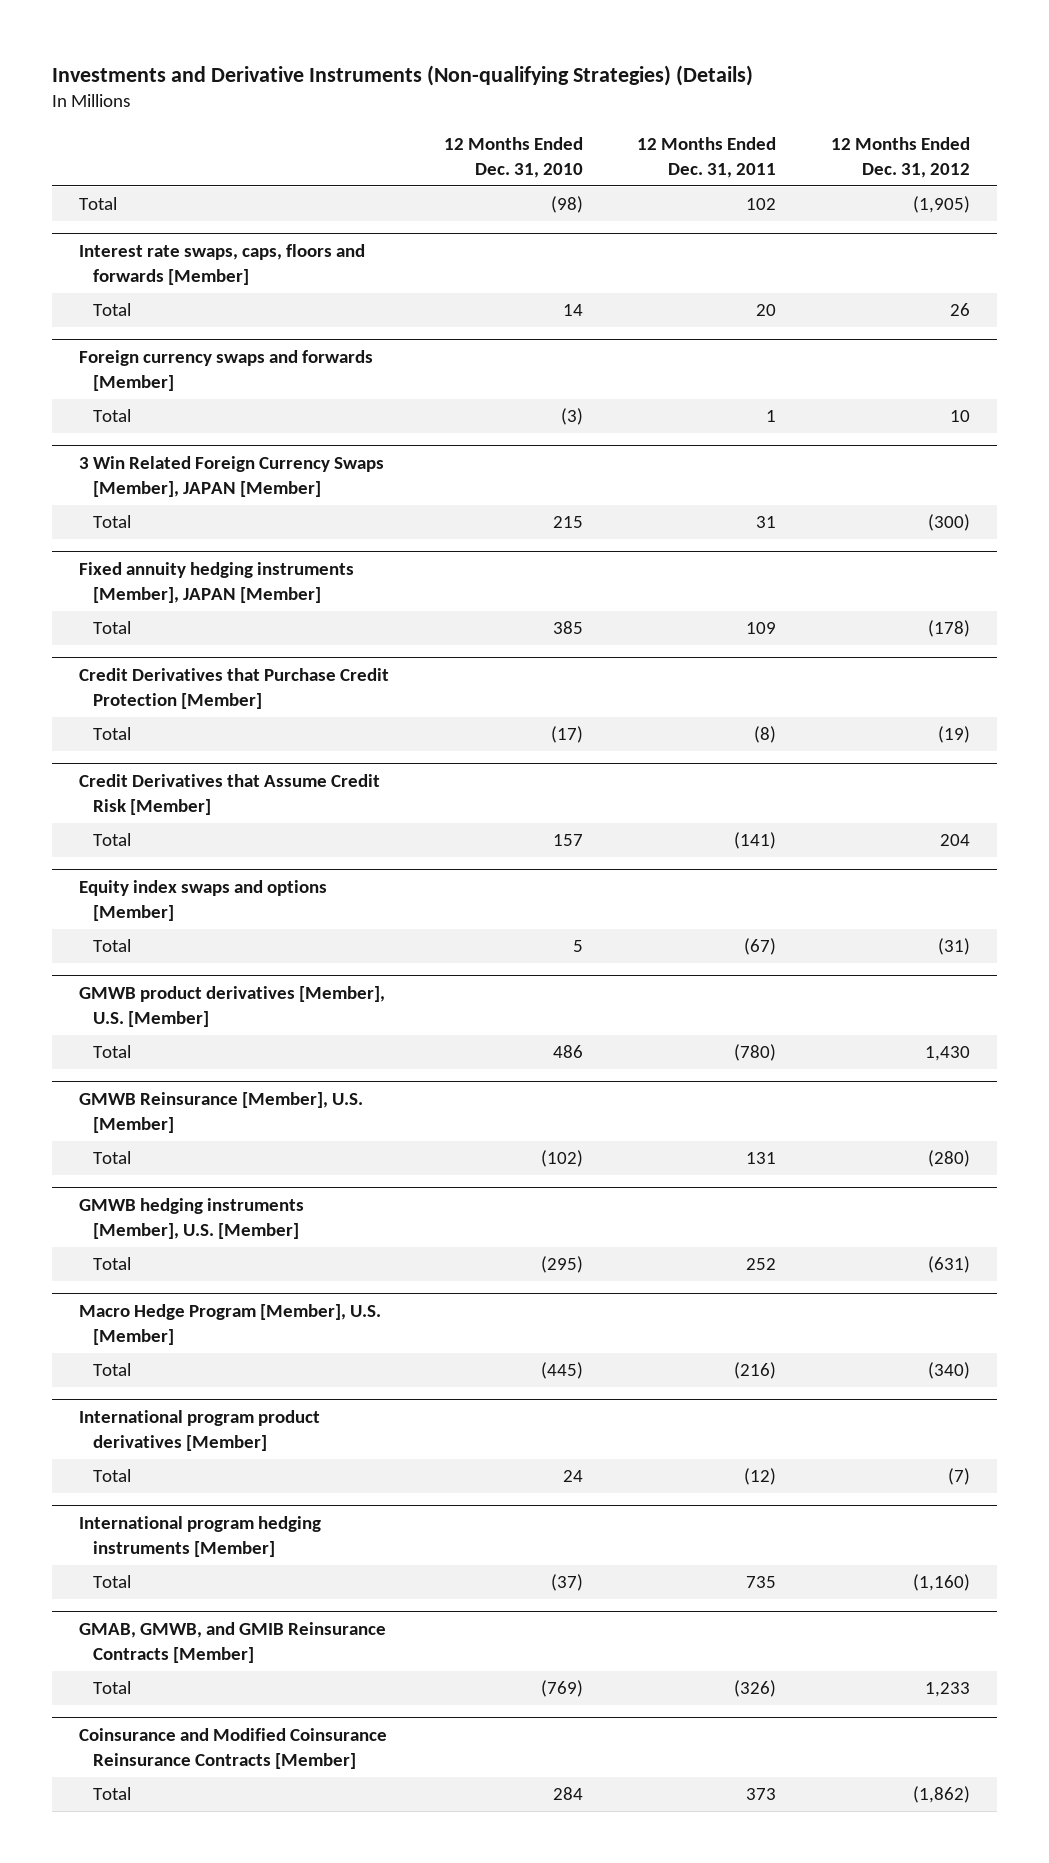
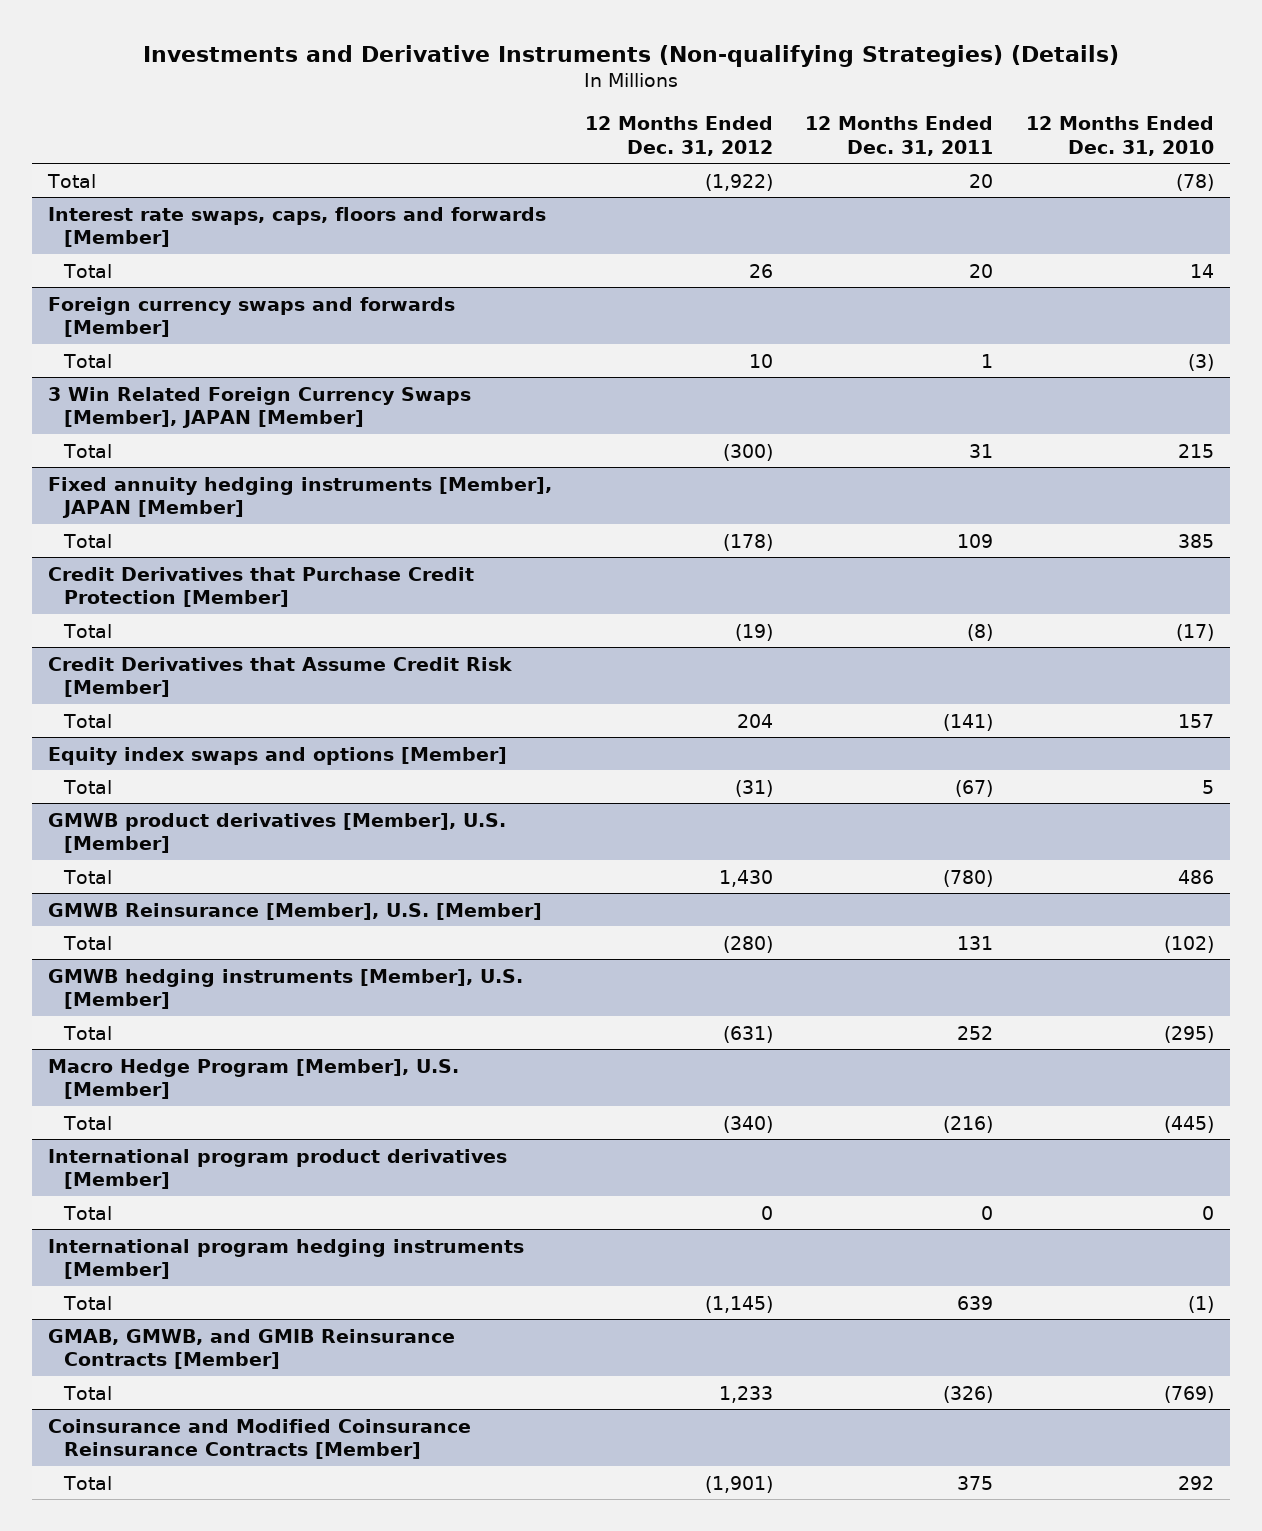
[550,196,583,214] (98) -> [1175,173,1214,191] (78)
[746,198,777,211] 102 -> [969,173,994,188] 20
[913,196,971,214] (1,905) -> [704,173,773,191] (1,922)
[562,1470,583,1483] 24 -> [1201,1205,1214,1220] 0
[744,1468,777,1486] (12) -> [981,1205,994,1220] 0
[948,1468,971,1486] (7) -> [760,1205,773,1220] 0
[550,1574,583,1592] (37) -> [1187,1295,1214,1313] (1)
[746,1576,777,1589] 735 -> [957,1295,994,1310] 639
[913,1574,971,1592] (1,160) -> [704,1295,773,1313] (1,145)
[552,1787,583,1801] 284 -> [1177,1475,1214,1490] 292
[746,1788,777,1801] 373 -> [957,1475,994,1490] 375
[913,1786,971,1804] (1,862) -> [704,1475,773,1493] (1,901)

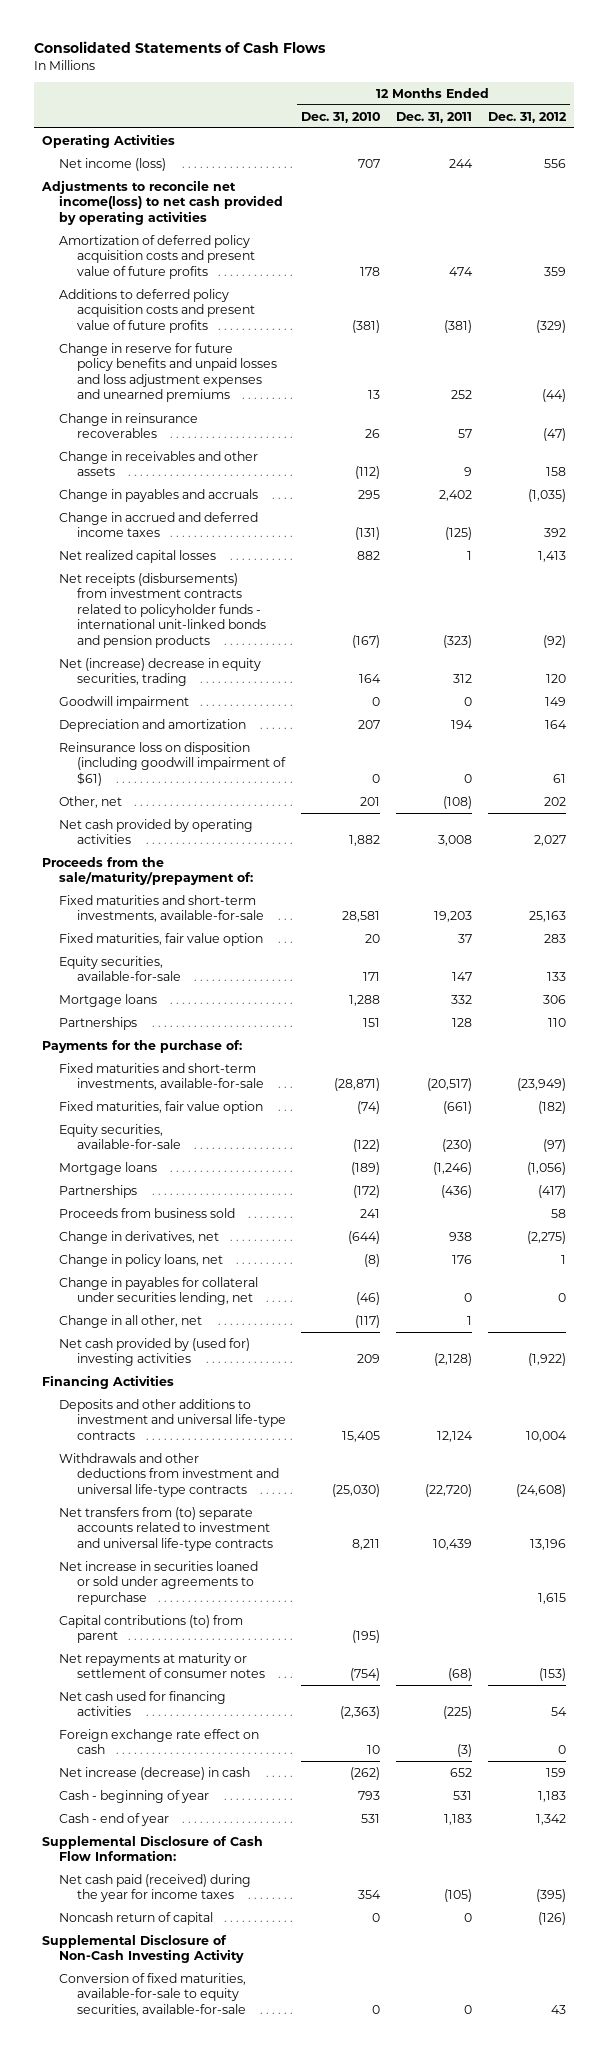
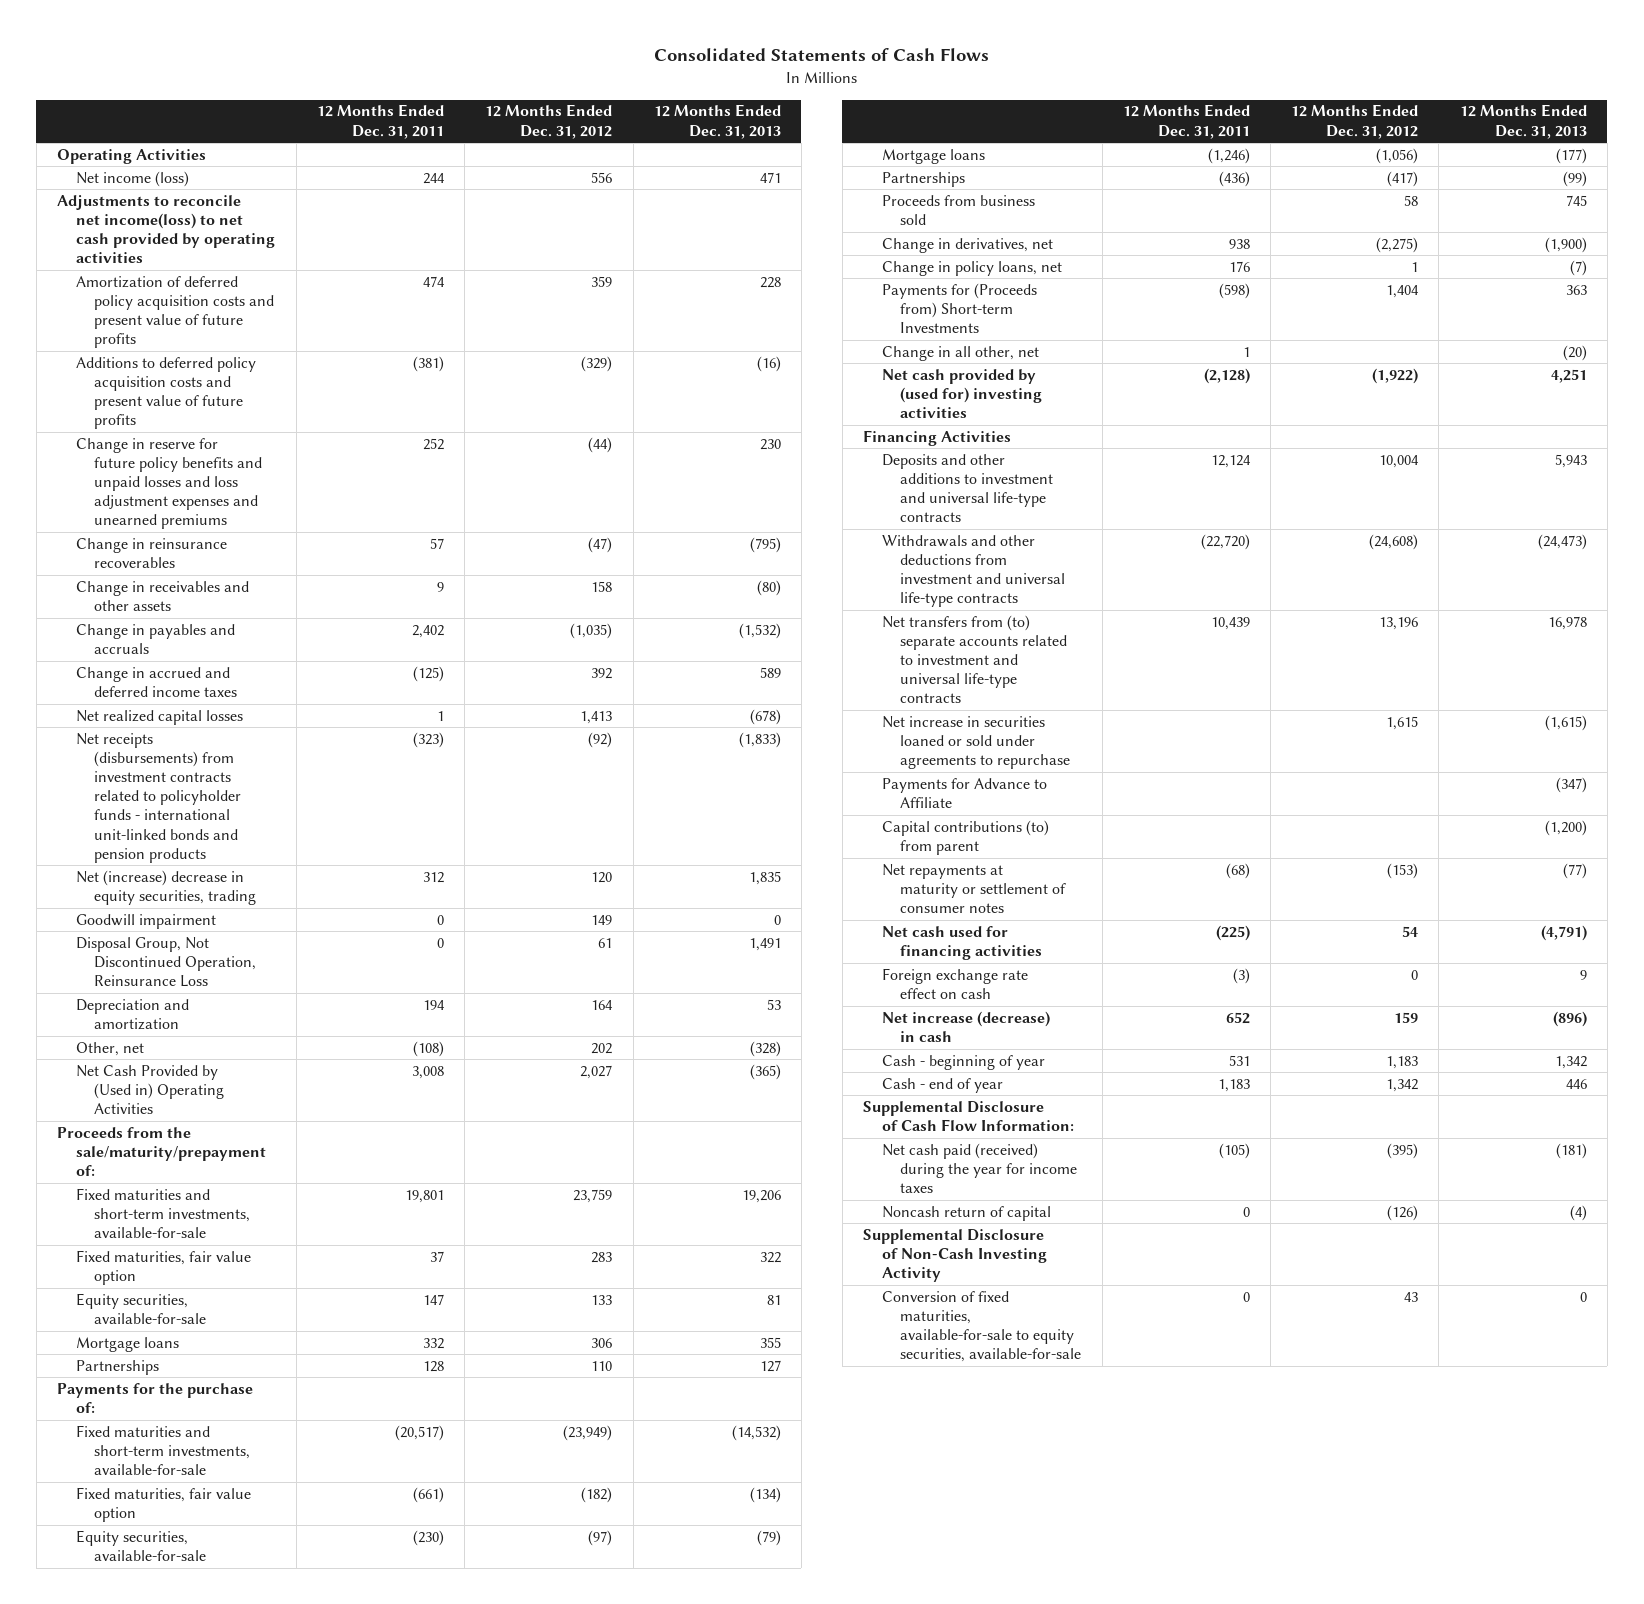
[301,111,381,123] Dec. 31, 2010 -> none
none -> [653,104,781,139] 12 Months Ended Dec. 31, 2013
none -> [75,936,257,988] Disposal Group, Not Discontinued Operation, Reinsurance Loss
[59,741,286,786] Reinsurance loss on disposition (including goodwill impairment of $61) -> none
[59,818,254,845] Net cash provided by operating activities -> [75,1064,225,1115] Net Cash Provided by (Used in) Operating Activities
[433,911,472,923] 19,203 -> [404,1189,444,1203] 19,801
[528,911,566,923] 25,163 -> [573,1188,613,1203] 23,759
[59,1276,259,1306] Change in payables for collateral under securities lending, net -> none
none -> [881,282,1037,334] Payments for (Proceeds from) Short-term Investments
none -> [881,777,1047,809] Payments for Advance to Affiliate

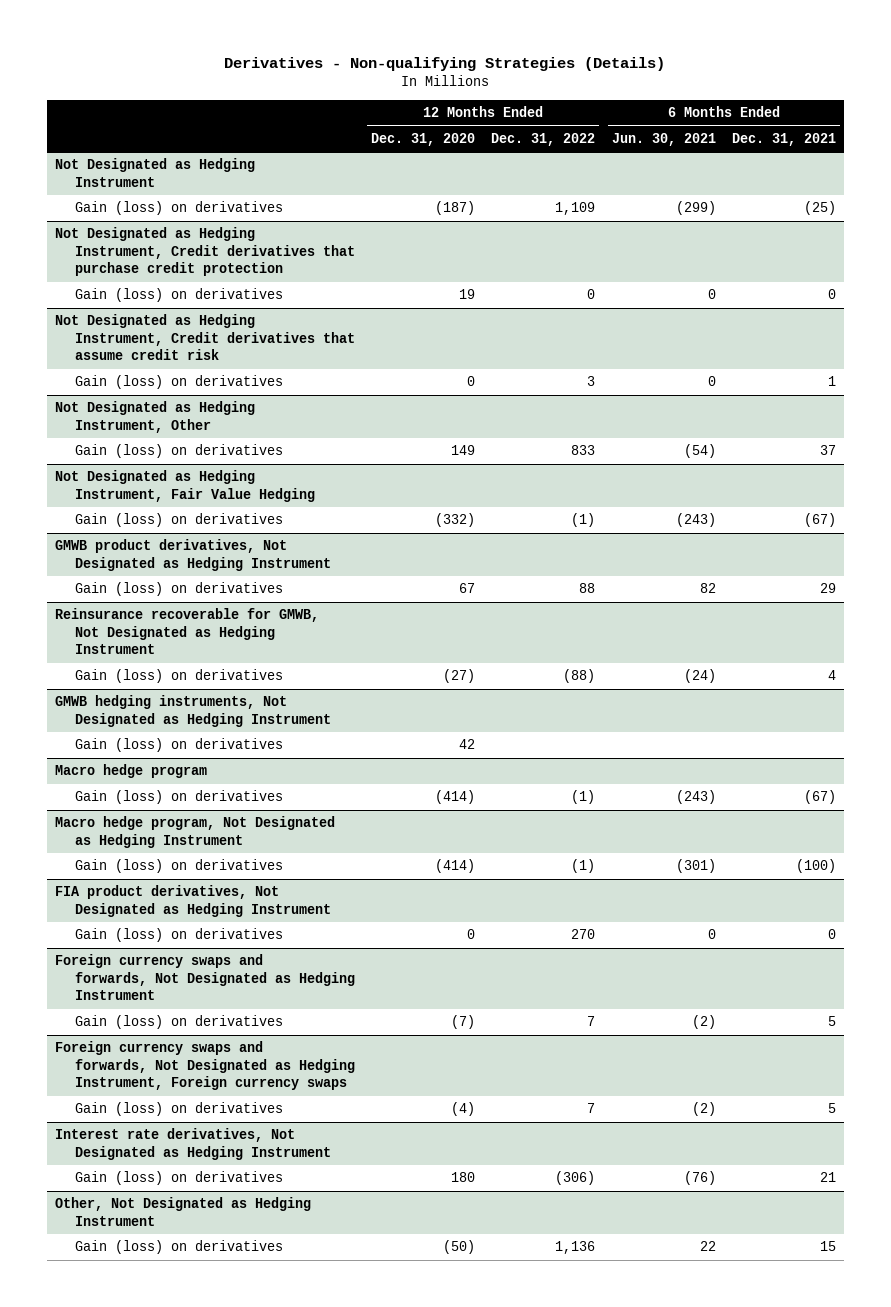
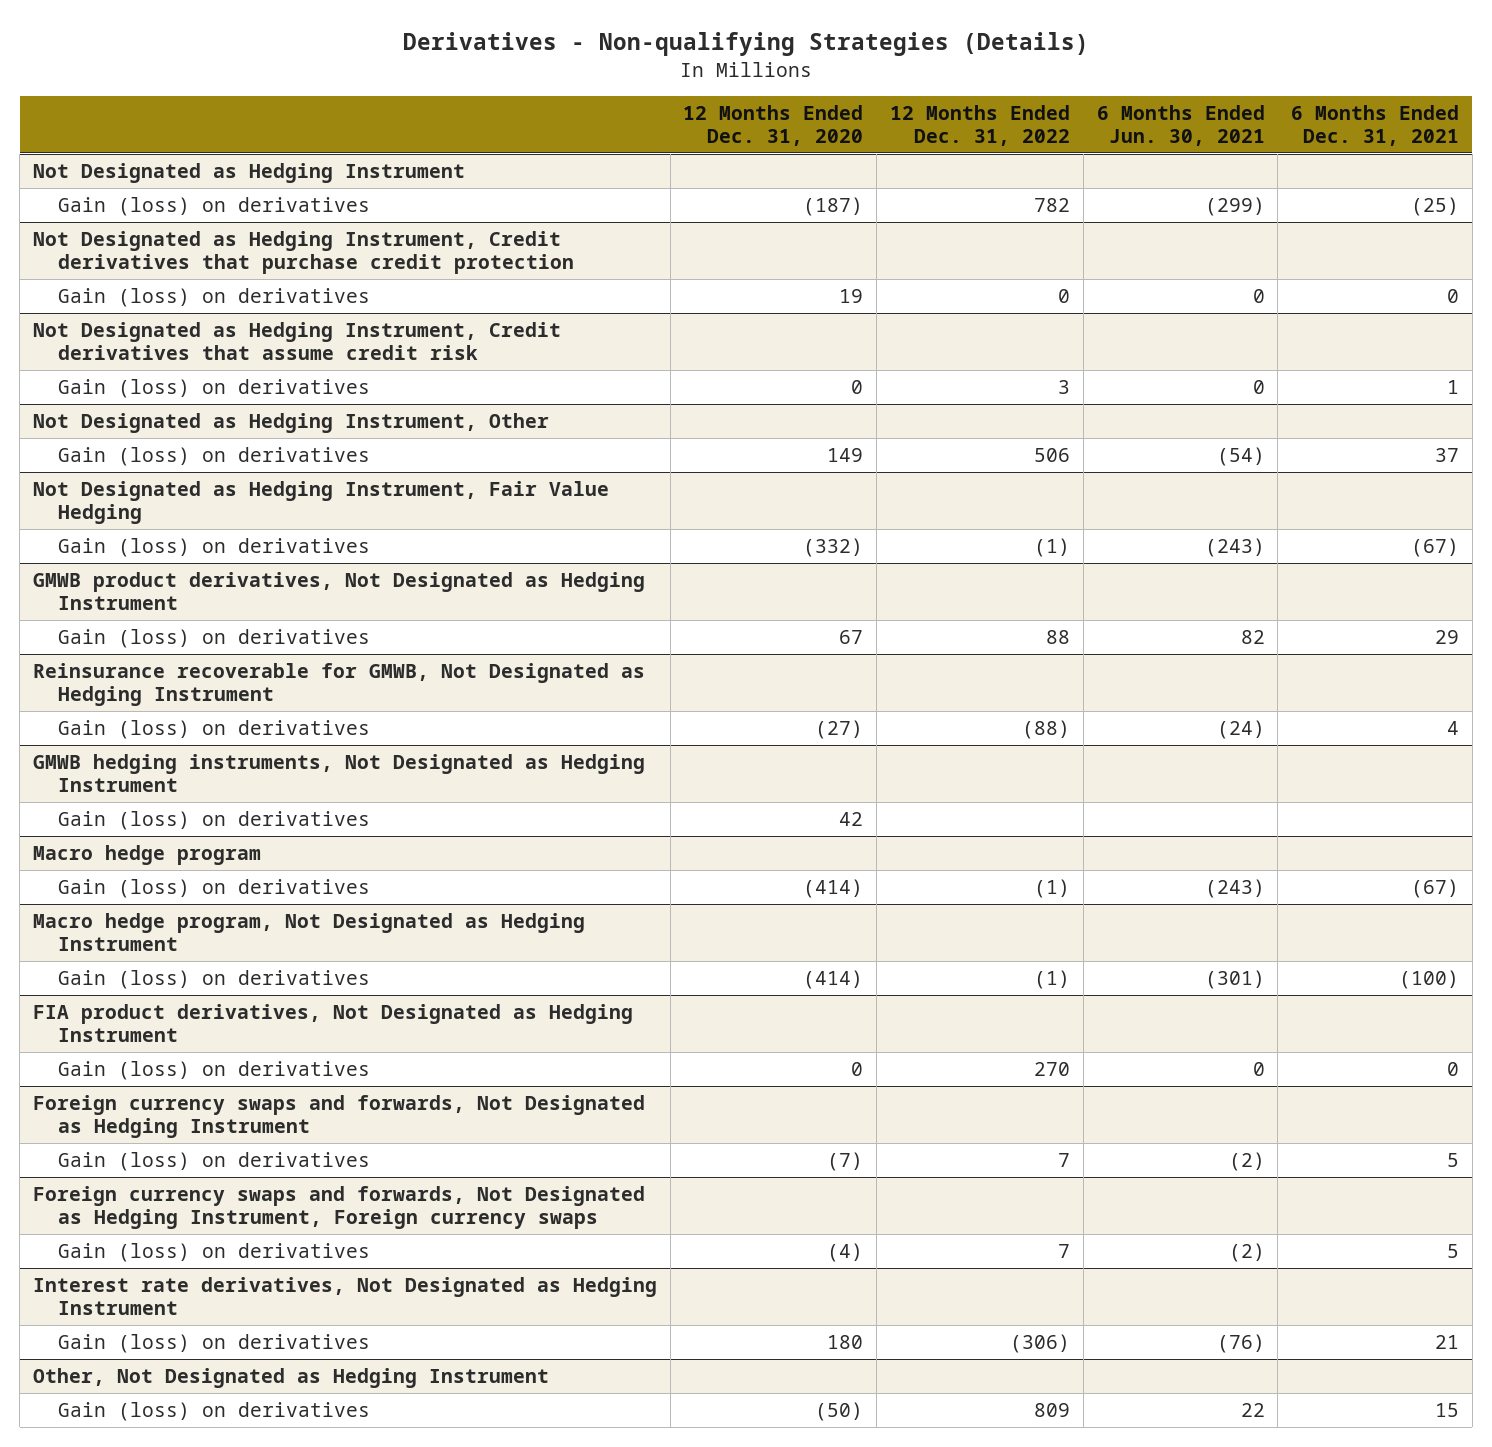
[555,202,596,216] 1,109 -> [1033,197,1070,212] 782
[571,445,596,456] 833 -> [1033,447,1070,462] 506
[555,1241,596,1255] 1,136 -> [1033,1402,1070,1417] 809

